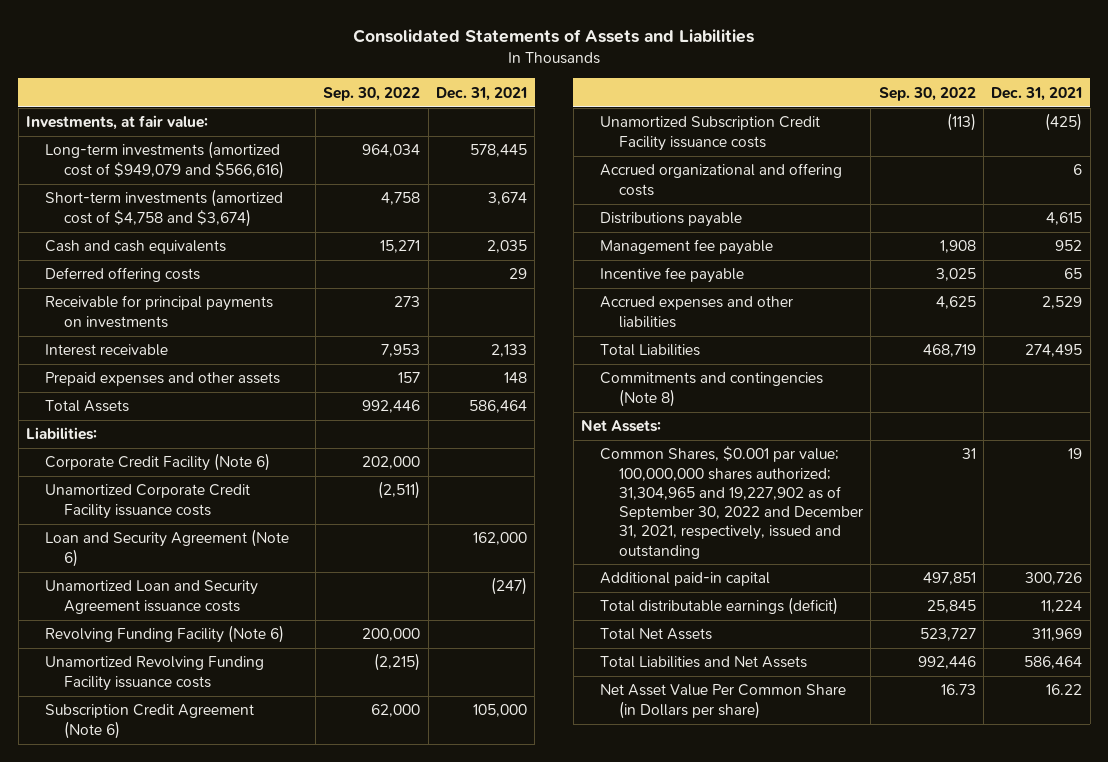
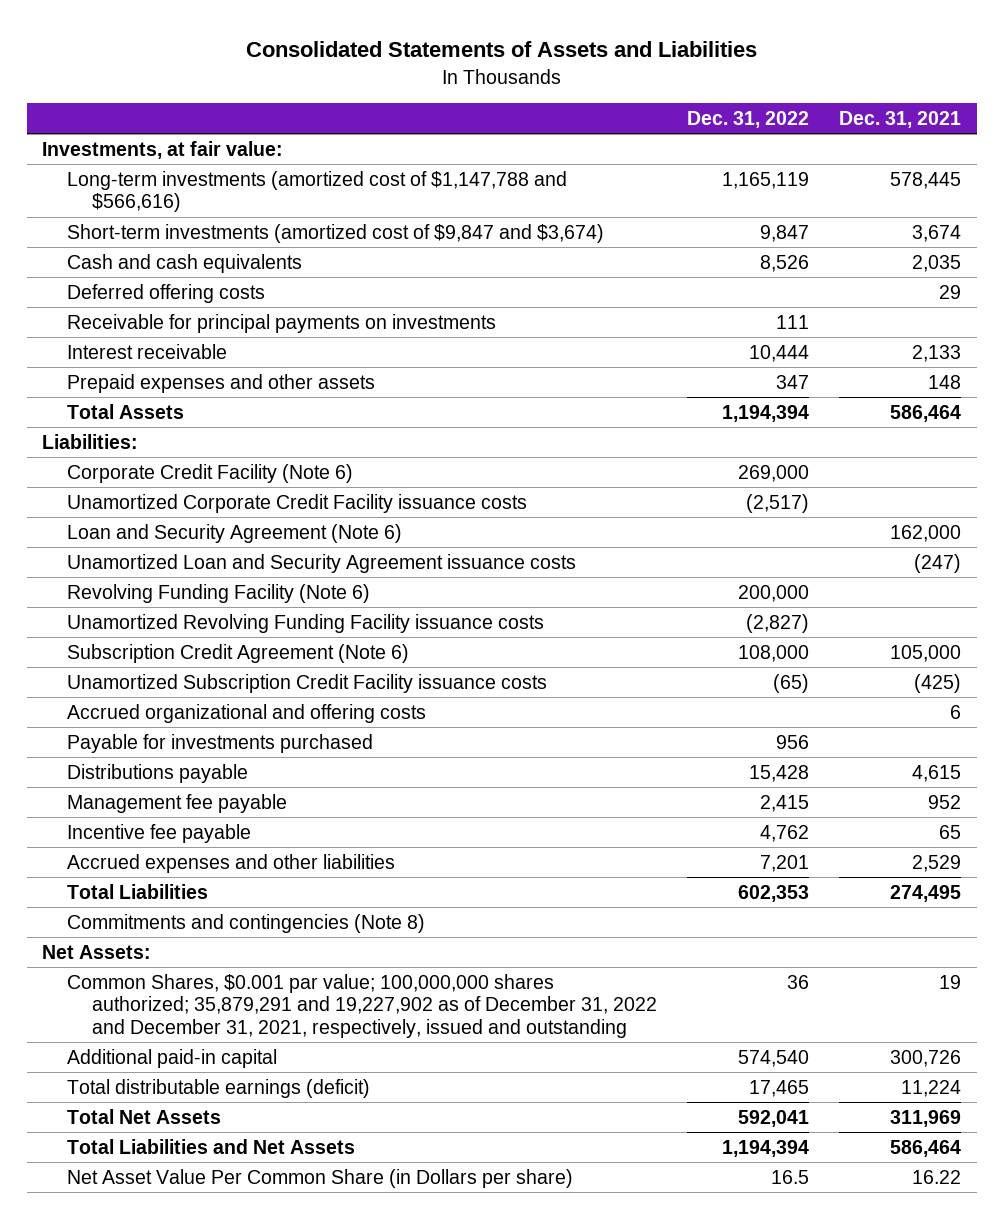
[323,86,421,101] Sep. 30, 2022 -> none
none -> [687,110,810,128] Dec. 31, 2022
[44,141,284,179] Long-term investments (amortized cost of $949,079 and $566,616) -> [67,170,568,213] Long-term investments (amortized cost of $1,147,788 and $566,616)
[44,189,283,227] Short-term investments (amortized cost of $4,758 and $3,674) -> [67,223,605,243] Short-term investments (amortized cost of $9,847 and $3,674)
none -> [67,733,374,753] Payable for investments purchased
[600,446,863,559] Common Shares, $0.001 par value; 100,000,000 shares authorized; 31,304,965 and 19,227,902 as of September 30, 2022 and December 31, 2021, respectively, issued and outstanding -> [67,973,658,1039] Common Shares, $0.001 par value; 100,000,000 shares authorized; 35,879,291 and 19,227,902 as of December 31, 2022 and December 31, 2021, respectively, issued and outstanding

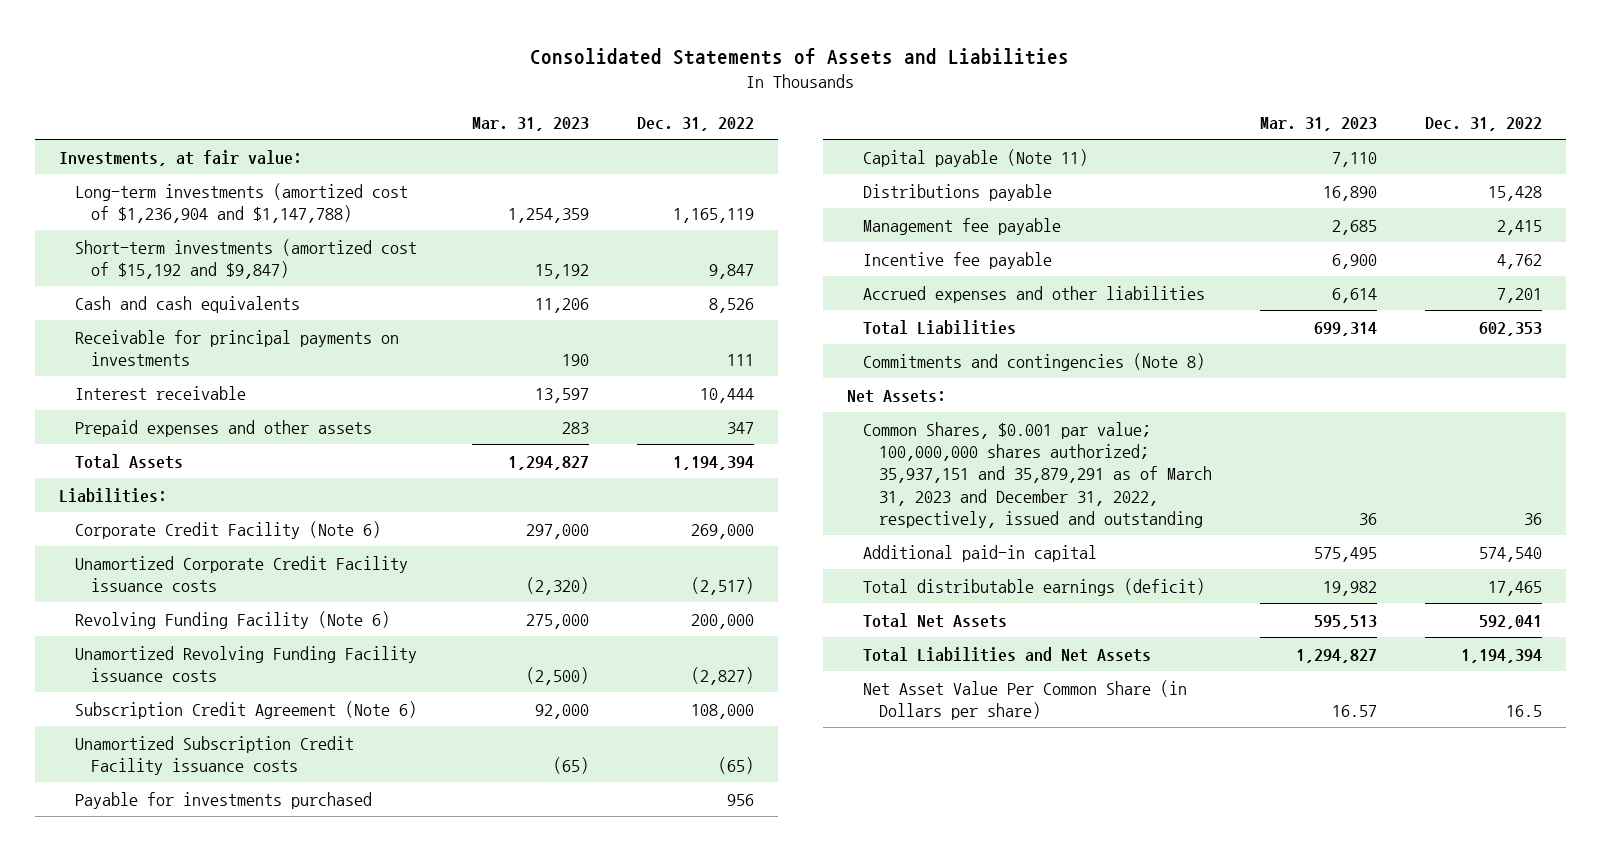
[839,110,962,128] Dec. 31, 2021 -> none
none -> [471,117,589,132] Mar. 31, 2023
[67,170,568,213] Long-term investments (amortized cost of $1,147,788 and $566,616) -> [74,182,408,224] Long-term investments (amortized cost of $1,236,904 and $1,147,788)
[67,223,605,243] Short-term investments (amortized cost of $9,847 and $3,674) -> [74,238,417,280] Short-term investments (amortized cost of $15,192 and $9,847)
[67,283,266,303] Deferred offering costs -> none
[67,523,403,543] Loan and Security Agreement (Note 6) -> none
[67,553,577,573] Unamortized Loan and Security Agreement issuance costs -> none
[67,703,427,723] Accrued organizational and offering costs -> none
none -> [862,148,1088,167] Capital payable (Note 11)
[67,973,658,1039] Common Shares, $0.001 par value; 100,000,000 shares authorized; 35,879,291 and 19,227,902 as of December 31, 2022 and December 31, 2021, respectively, issued and outstanding -> [862,421,1213,529] Common Shares, $0.001 par value; 100,000,000 shares authorized; 35,937,151 and 35,879,291 as of March 31, 2023 and December 31, 2022, respectively, issued and outstanding

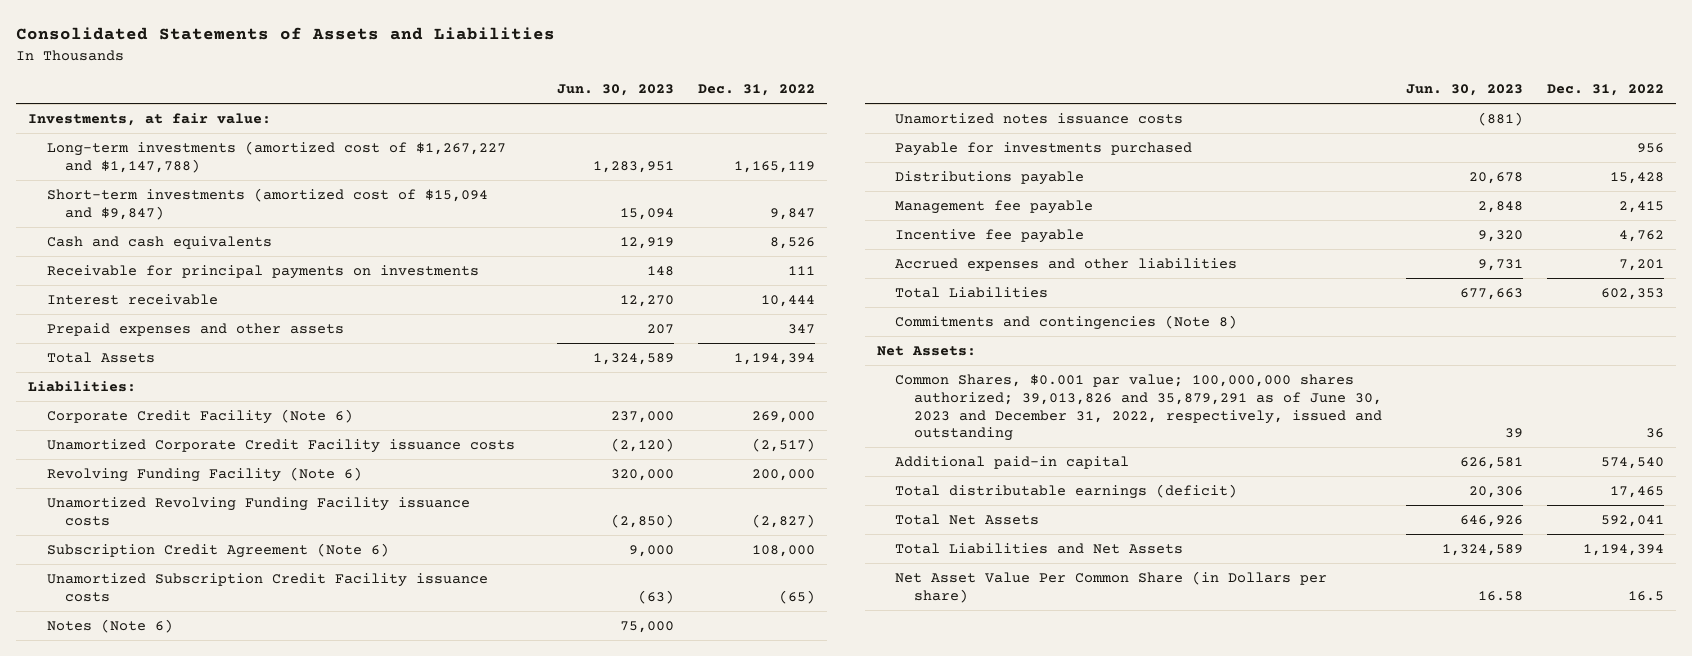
[471,117,589,132] Mar. 31, 2023 -> none
none -> [557,84,675,97] Jun. 30, 2023
[74,182,408,224] Long-term investments (amortized cost of $1,236,904 and $1,147,788) -> [46,140,506,173] Long-term investments (amortized cost of $1,267,227 and $1,147,788)
[74,238,417,280] Short-term investments (amortized cost of $15,192 and $9,847) -> [46,187,488,220] Short-term investments (amortized cost of $15,094 and $9,847)
none -> [46,618,173,633] Notes (Note 6)
none -> [895,112,1184,124] Unamortized notes issuance costs
[862,148,1088,167] Capital payable (Note 11) -> none
[862,421,1213,529] Common Shares, $0.001 par value; 100,000,000 shares authorized; 35,937,151 and 35,879,291 as of March 31, 2023 and December 31, 2022, respectively, issued and outstanding -> [895,373,1383,442] Common Shares, $0.001 par value; 100,000,000 shares authorized; 39,013,826 and 35,879,291 as of June 30, 2023 and December 31, 2022, respectively, issued and outstanding

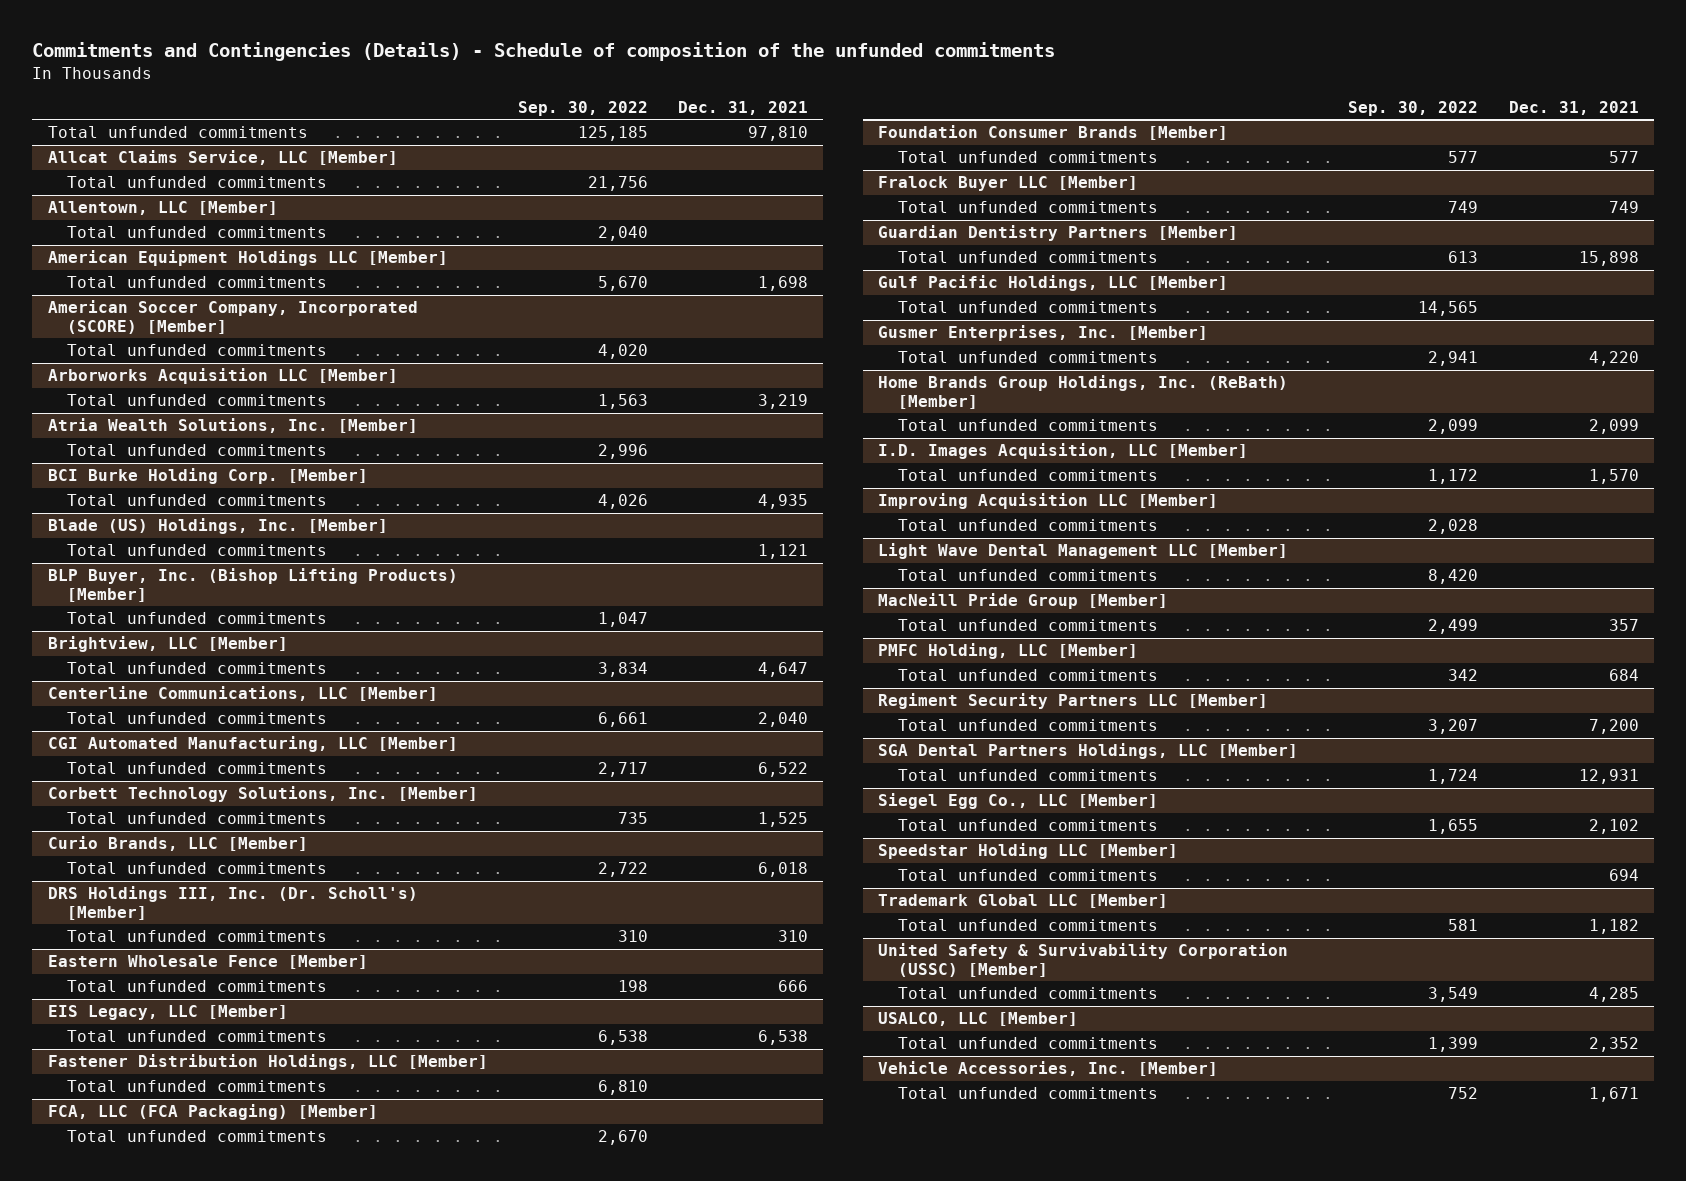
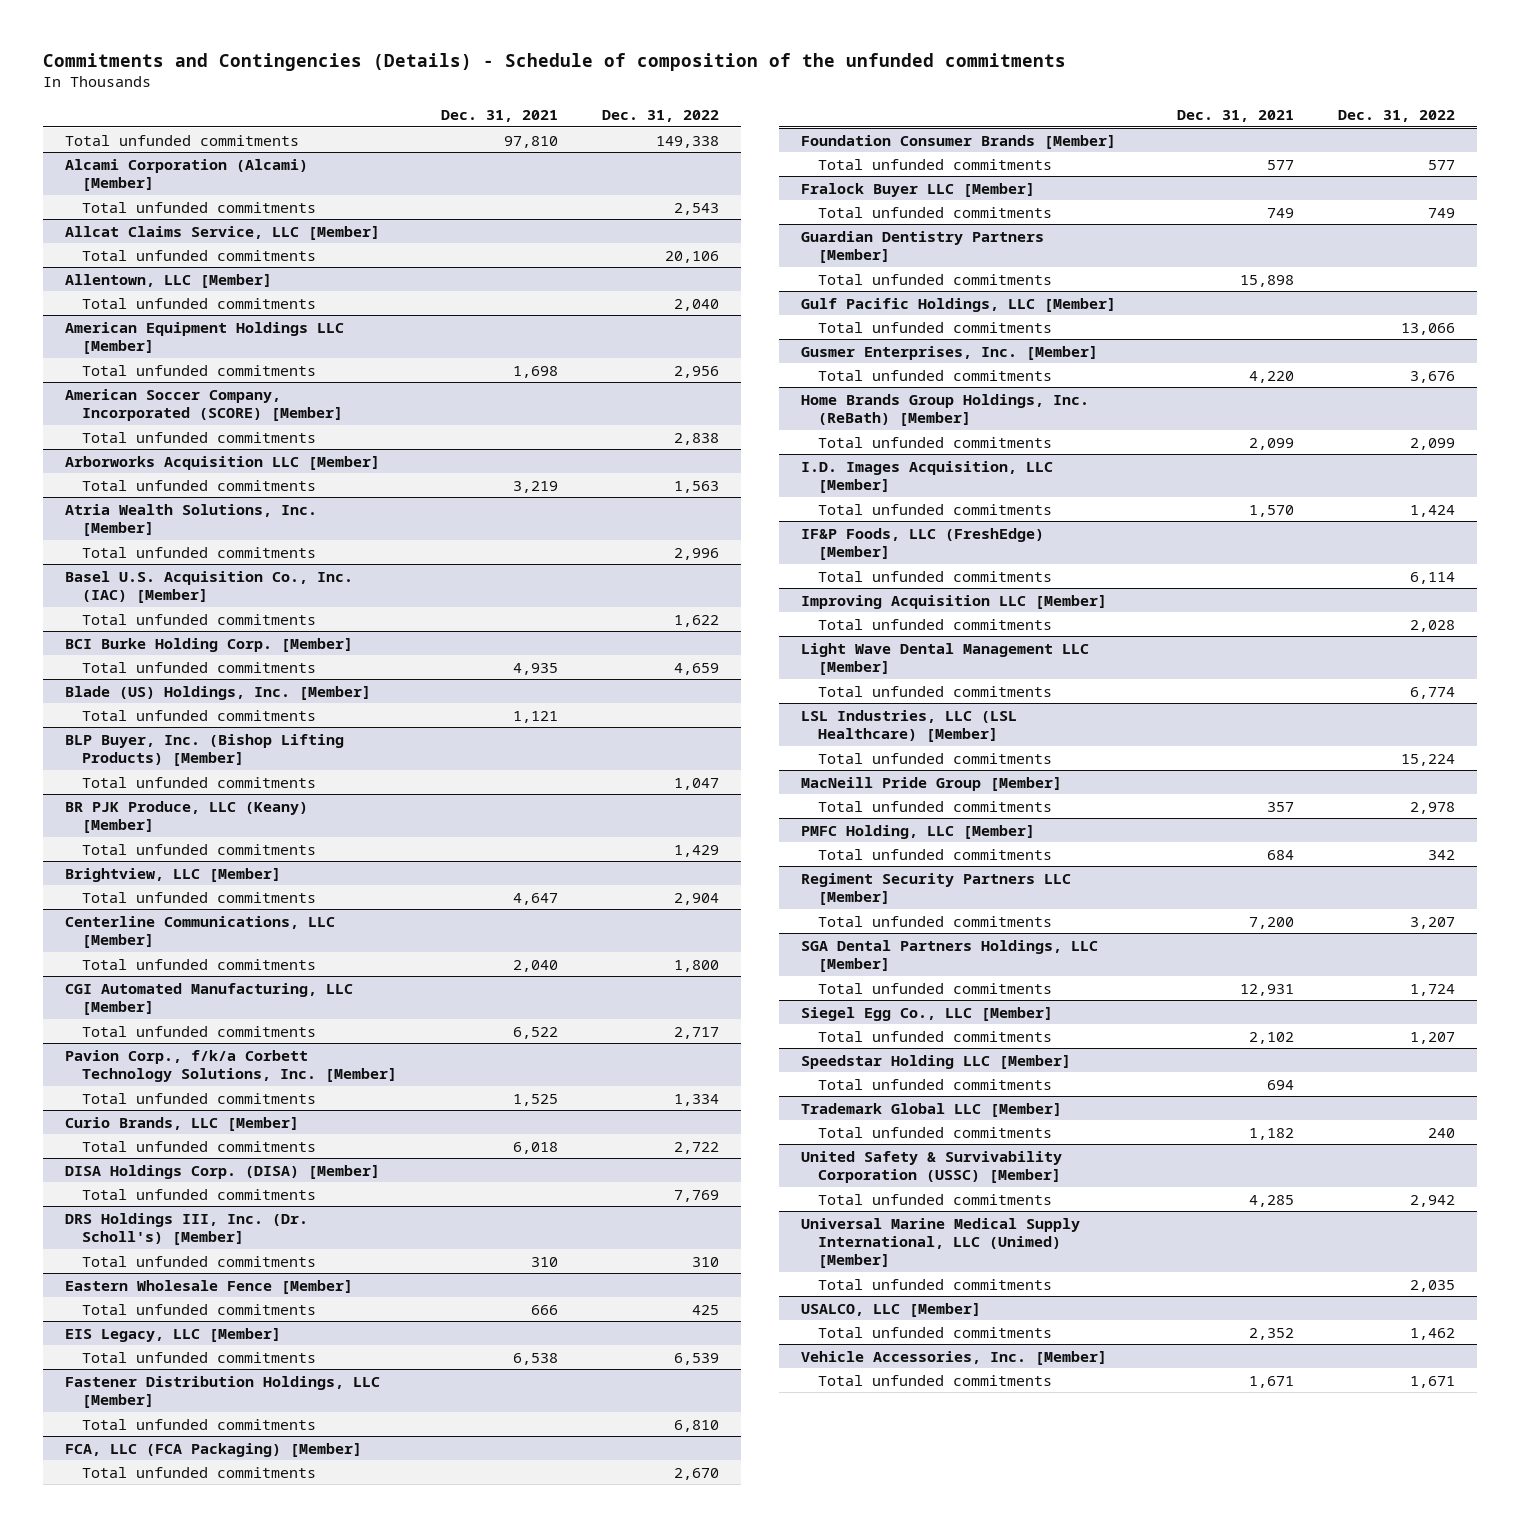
[517,100,648,116] Sep. 30, 2022 -> none
none -> [602,109,720,122] Dec. 31, 2022
none -> [65,158,309,191] Alcami Corporation (Alcami) [Member]
none -> [82,201,317,213] Total unfunded commitments
none -> [65,570,354,603] Basel U.S. Acquisition Co., Inc. (IAC) [Member]
none -> [82,613,317,625] Total unfunded commitments
none -> [65,800,309,833] BR PJK Produce, LLC (Keany) [Member]
none -> [82,843,317,855] Total unfunded commitments
[47,786,478,803] Corbett Technology Solutions, Inc. [Member] -> [65,1049,398,1082] Pavion Corp., f/k/a Corbett Technology Solutions, Inc. [Member]
none -> [65,1164,381,1179] DISA Holdings Corp. (DISA) [Member]
none -> [82,1188,317,1200] Total unfunded commitments
none -> [800,527,1044,560] IF&P Foods, LLC (FreshEdge) [Member]
none -> [818,570,1053,582] Total unfunded commitments
none -> [800,709,1017,742] LSL Industries, LLC (LSL Healthcare) [Member]
none -> [818,752,1053,764] Total unfunded commitments
none -> [800,1217,1080,1269] Universal Marine Medical Supply International, LLC (Unimed) [Member]
none -> [818,1278,1053,1290] Total unfunded commitments

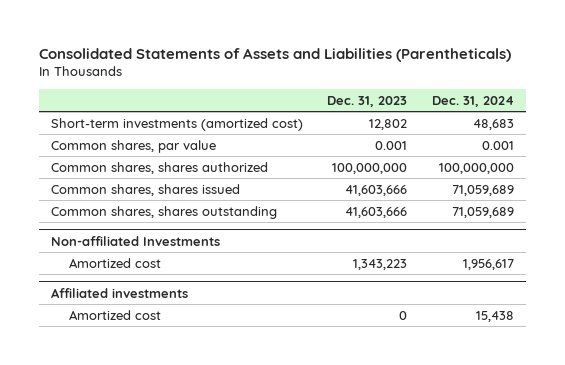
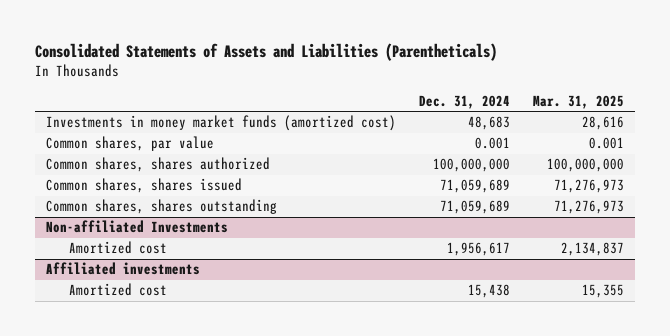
[327,95,408,107] Dec. 31, 2023 -> none
none -> [532,95,624,110] Mar. 31, 2025
[50,117,303,131] Short-term investments (amortized cost) -> [46,115,397,132] Investments in money market funds (amortized cost)

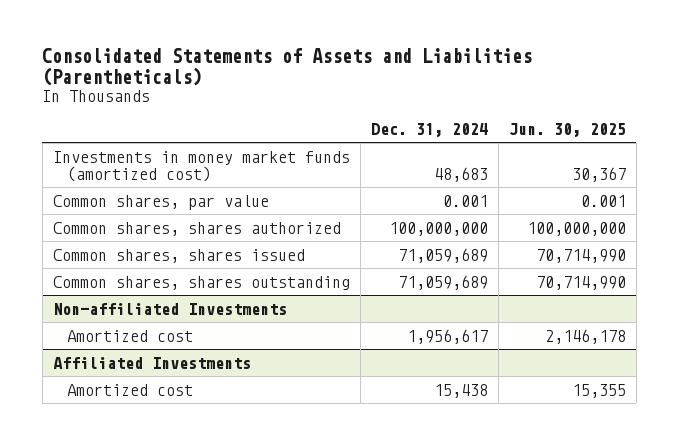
[532,95,624,110] Mar. 31, 2025 -> none
none -> [508,123,626,138] Jun. 30, 2025
[46,262,201,276] Affiliated investments -> [52,356,251,369] Affiliated Investments

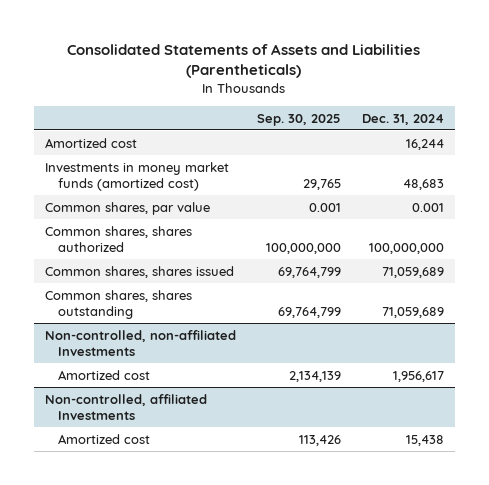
[508,123,626,138] Jun. 30, 2025 -> none
none -> [256,113,341,126] Sep. 30, 2025
none -> [44,137,137,148] Amortized cost
[52,302,287,315] Non-affiliated Investments -> [44,329,236,356] Non-controlled, non-affiliated Investments
[52,356,251,369] Affiliated Investments -> [44,393,207,420] Non-controlled, affiliated Investments

